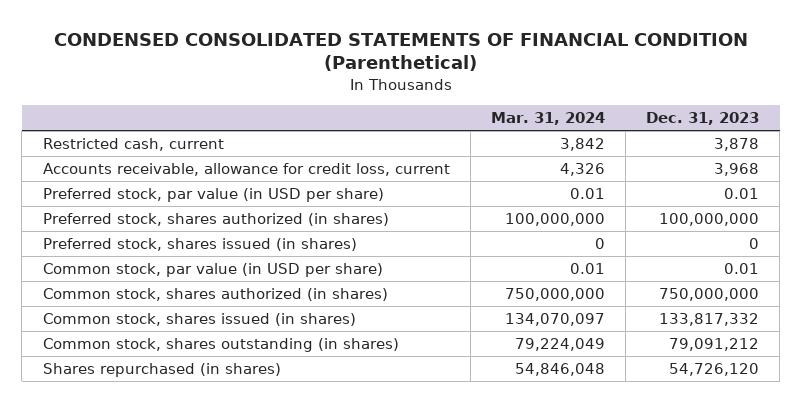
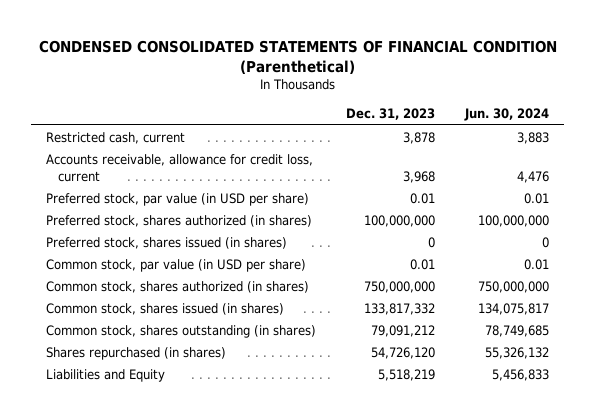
[490,112,605,126] Mar. 31, 2024 -> none
none -> [464,108,550,122] Jun. 30, 2024
none -> [46,368,166,382] Liabilities and Equity

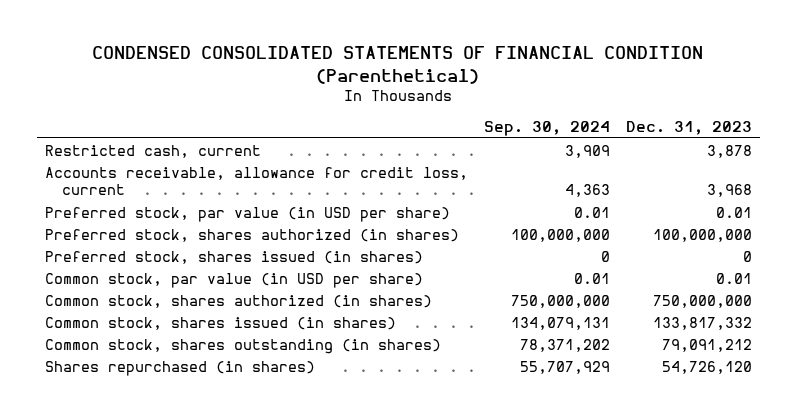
[464,108,550,122] Jun. 30, 2024 -> none
none -> [483,120,610,136] Sep. 30, 2024
[46,368,166,382] Liabilities and Equity -> none

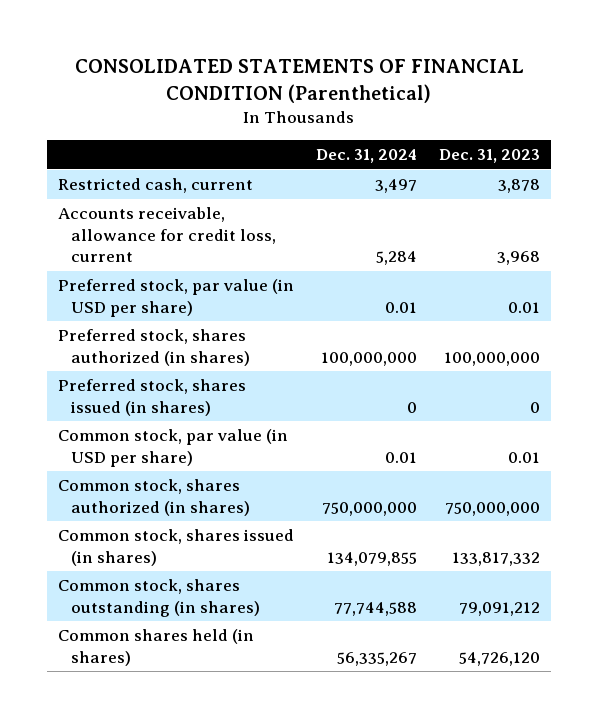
[92,46,704,84] CONDENSED CONSOLIDATED STATEMENTS OF FINANCIAL CONDITION (Parenthetical) -> [74,59,524,103] CONSOLIDATED STATEMENTS OF FINANCIAL CONDITION (Parenthetical)
[483,120,610,136] Sep. 30, 2024 -> none
none -> [315,149,417,164] Dec. 31, 2024
[44,360,315,376] Shares repurchased (in shares) -> [57,629,254,666] Common shares held (in shares)

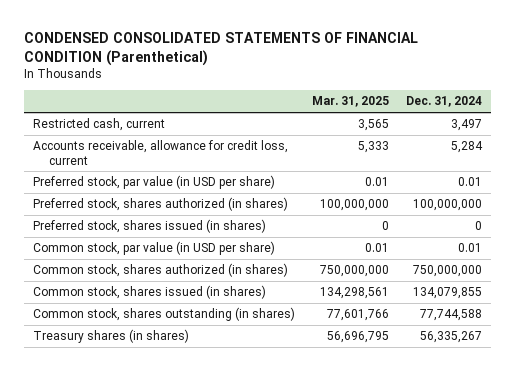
[74,59,524,103] CONSOLIDATED STATEMENTS OF FINANCIAL CONDITION (Parenthetical) -> [24,31,419,66] CONDENSED CONSOLIDATED STATEMENTS OF FINANCIAL CONDITION (Parenthetical)
[438,149,540,164] Dec. 31, 2023 -> none
none -> [311,96,389,108] Mar. 31, 2025
[57,629,254,666] Common shares held (in shares) -> [32,329,189,344] Treasury shares (in shares)

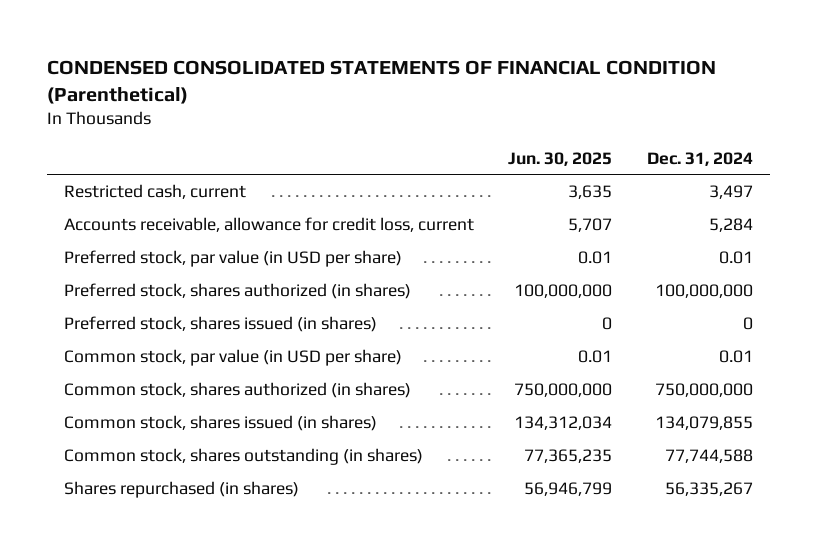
[311,96,389,108] Mar. 31, 2025 -> none
none -> [508,151,613,166] Jun. 30, 2025
[32,329,189,344] Treasury shares (in shares) -> [63,481,299,499] Shares repurchased (in shares)

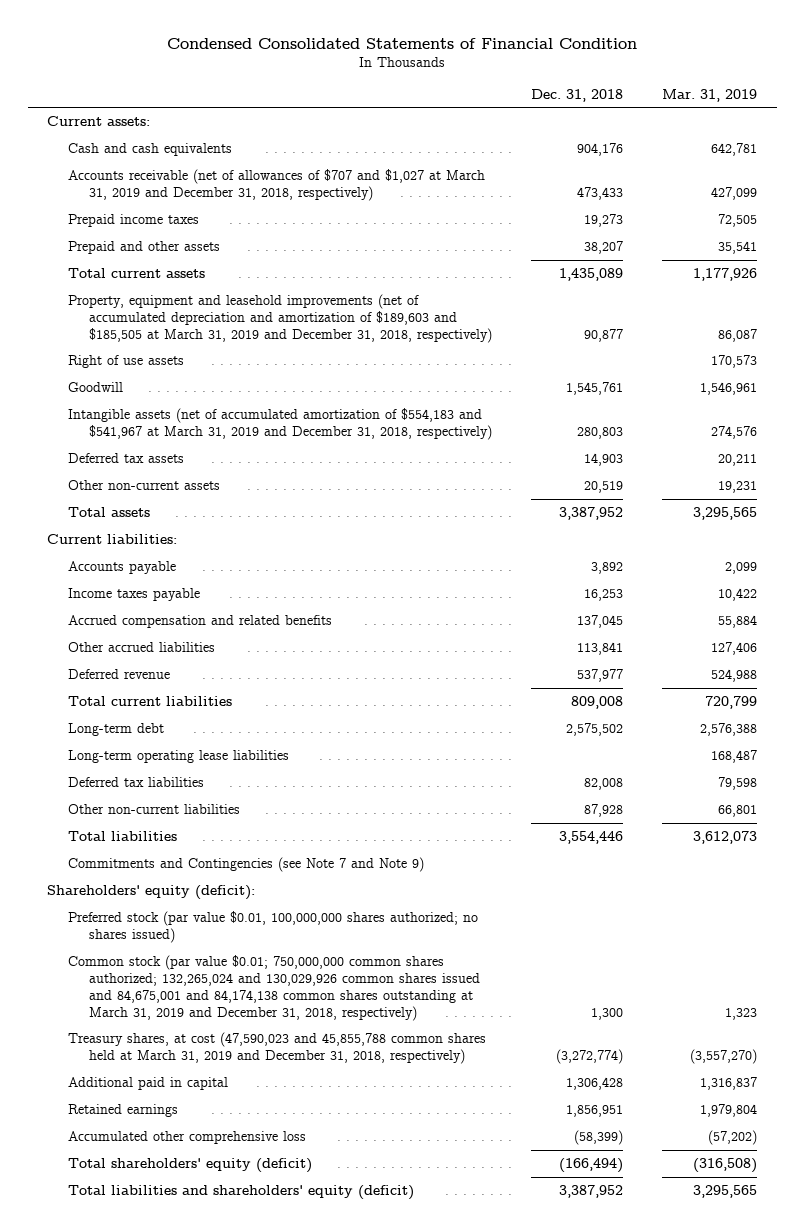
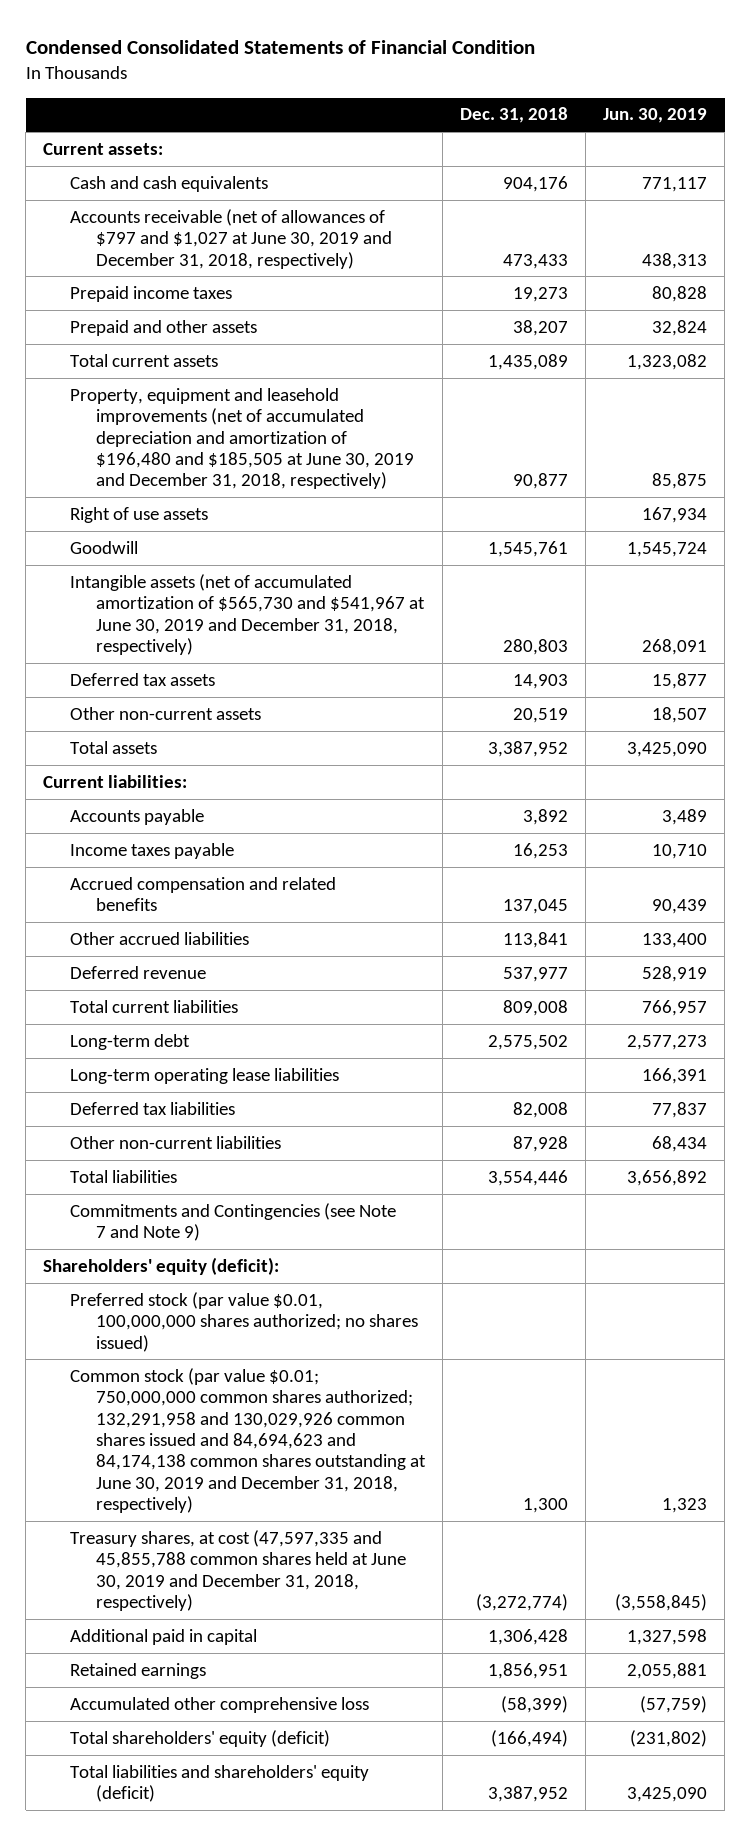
[662,88,758,102] Mar. 31, 2019 -> none
none -> [603,108,708,124] Jun. 30, 2019
[68,169,486,201] Accounts receivable (net of allowances of $707 and $1,027 at March 31, 2019 and December 31, 2018, respectively) -> [69,208,393,269] Accounts receivable (net of allowances of $797 and $1,027 at June 30, 2019 and December 31, 2018, respectively)
[68,294,493,343] Property, equipment and leasehold improvements (net of accumulated depreciation and amortization of $189,603 and $185,505 at March 31, 2019 and December 31, 2018, respectively) -> [69,387,415,490] Property, equipment and leasehold improvements (net of accumulated depreciation and amortization of $196,480 and $185,505 at June 30, 2019 and December 31, 2018, respectively)
[68,408,493,440] Intangible assets (net of accumulated amortization of $554,183 and $541,967 at March 31, 2019 and December 31, 2018, respectively) -> [69,573,426,656] Intangible assets (net of accumulated amortization of $565,730 and $541,967 at June 30, 2019 and December 31, 2018, respectively)
[68,955,481,1021] Common stock (par value $0.01; 750,000,000 common shares authorized; 132,265,024 and 130,029,926 common shares issued and 84,675,001 and 84,174,138 common shares outstanding at March 31, 2019 and December 31, 2018, respectively) -> [69,1367,427,1514] Common stock (par value $0.01; 750,000,000 common shares authorized; 132,291,958 and 130,029,926 common shares issued and 84,694,623 and 84,174,138 common shares outstanding at June 30, 2019 and December 31, 2018, respectively)
[68,1032,487,1064] Treasury shares, at cost (47,590,023 and 45,855,788 common shares held at March 31, 2019 and December 31, 2018, respectively) -> [69,1529,407,1612] Treasury shares, at cost (47,597,335 and 45,855,788 common shares held at June 30, 2019 and December 31, 2018, respectively)

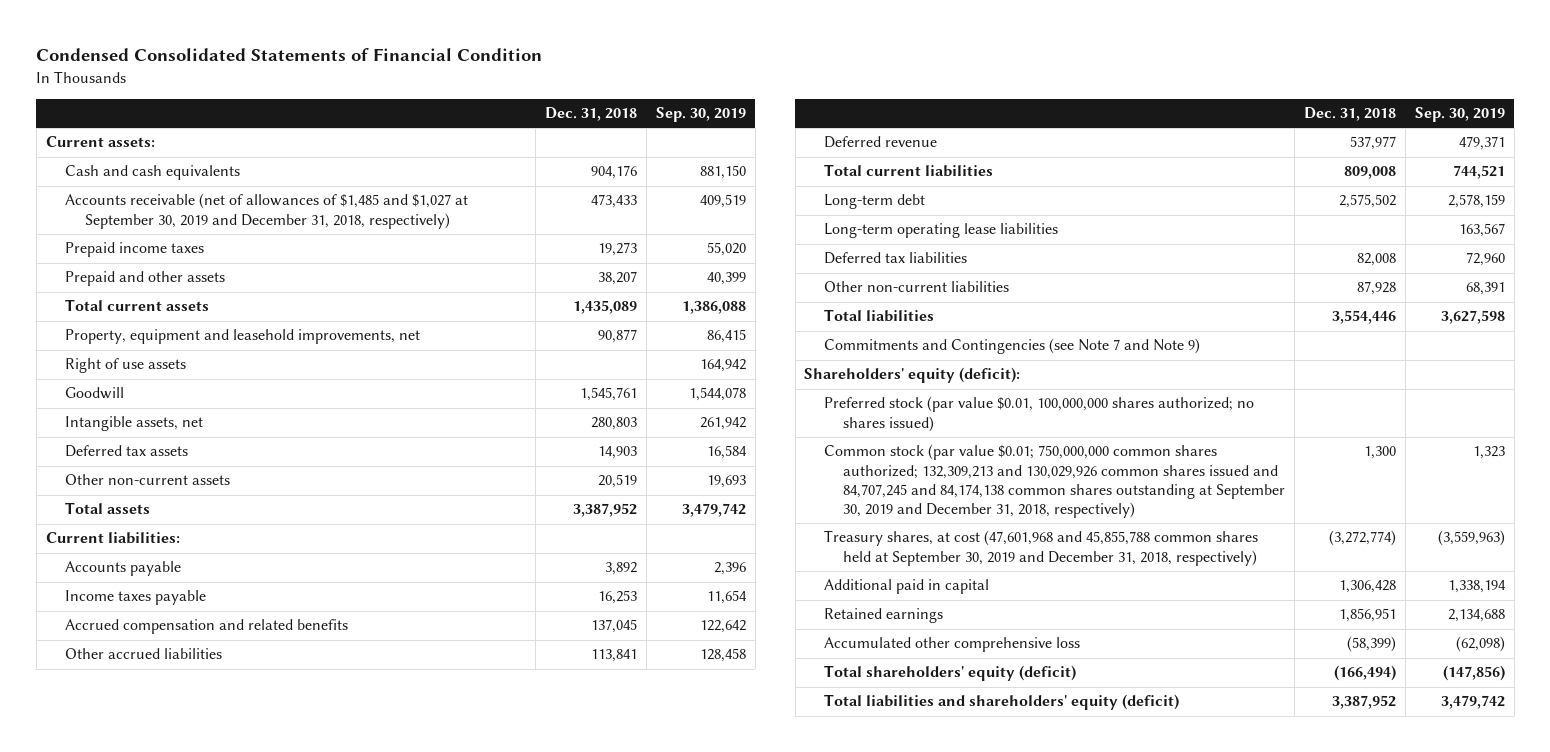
[603,108,708,124] Jun. 30, 2019 -> none
none -> [655,107,746,123] Sep. 30, 2019
[69,208,393,269] Accounts receivable (net of allowances of $797 and $1,027 at June 30, 2019 and December 31, 2018, respectively) -> [65,193,469,229] Accounts receivable (net of allowances of $1,485 and $1,027 at September 30, 2019 and December 31, 2018, respectively)
[69,387,415,490] Property, equipment and leasehold improvements (net of accumulated depreciation and amortization of $196,480 and $185,505 at June 30, 2019 and December 31, 2018, respectively) -> [65,329,421,345] Property, equipment and leasehold improvements, net
[69,573,426,656] Intangible assets (net of accumulated amortization of $565,730 and $541,967 at June 30, 2019 and December 31, 2018, respectively) -> [65,416,204,432] Intangible assets, net
[69,1367,427,1514] Common stock (par value $0.01; 750,000,000 common shares authorized; 132,291,958 and 130,029,926 common shares issued and 84,694,623 and 84,174,138 common shares outstanding at June 30, 2019 and December 31, 2018, respectively) -> [823,444,1286,519] Common stock (par value $0.01; 750,000,000 common shares authorized; 132,309,213 and 130,029,926 common shares issued and 84,707,245 and 84,174,138 common shares outstanding at September 30, 2019 and December 31, 2018, respectively)
[69,1529,407,1612] Treasury shares, at cost (47,597,335 and 45,855,788 common shares held at June 30, 2019 and December 31, 2018, respectively) -> [823,530,1258,566] Treasury shares, at cost (47,601,968 and 45,855,788 common shares held at September 30, 2019 and December 31, 2018, respectively)

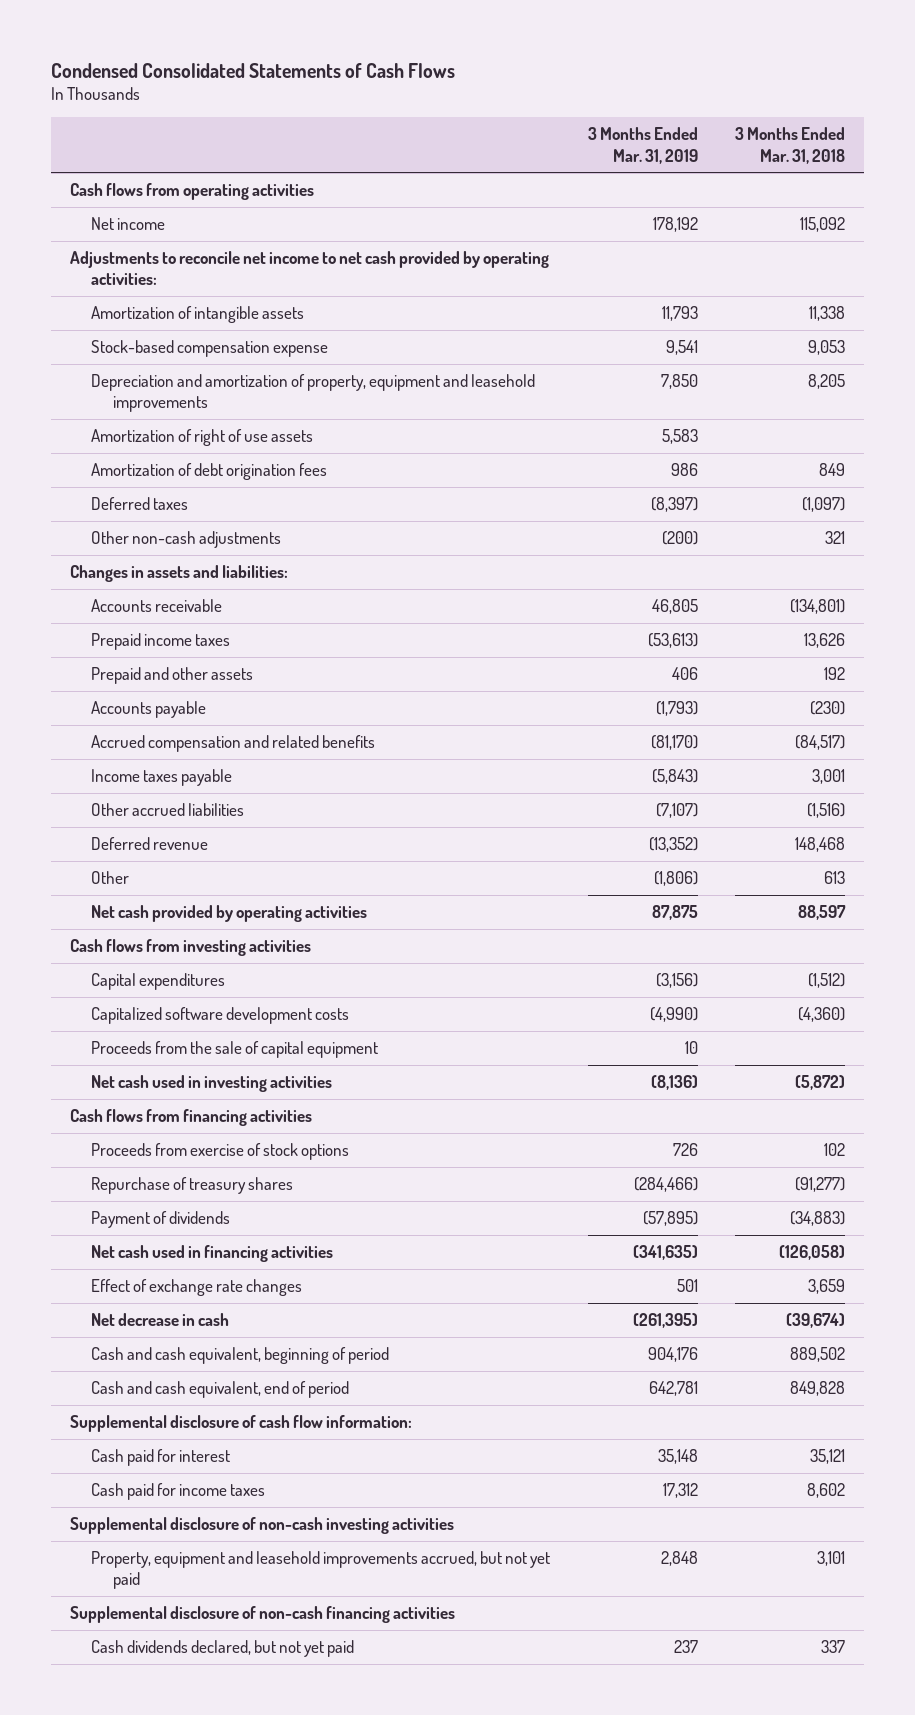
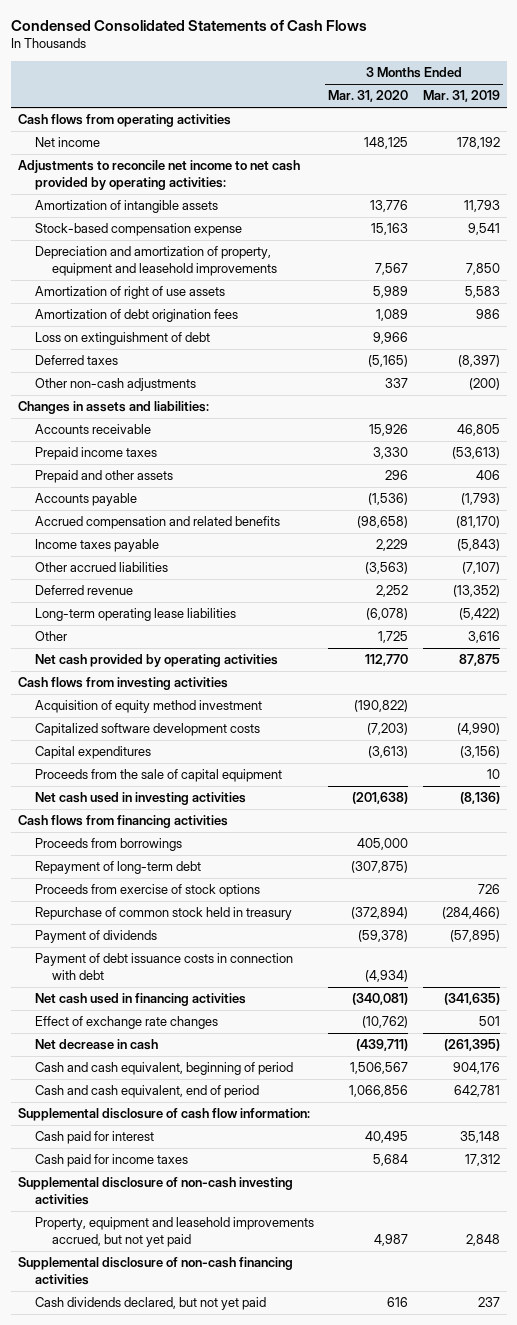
[735,127,846,164] 3 Months Ended Mar. 31, 2018 -> none
none -> [328,90,409,103] Mar. 31, 2020
none -> [35,332,211,346] Loss on extinguishment of debt
none -> [35,608,237,622] Long-term operating lease liabilities
[653,871,698,887] (1,806) -> [467,631,500,644] 3,616
none -> [35,700,263,714] Acquisition of equity method investment
[91,973,226,991] Capital expenditures -> [35,746,152,760] Capital expenditures
none -> [35,838,183,852] Proceeds from borrowings
none -> [35,861,202,875] Repayment of long-term debt
[91,1177,294,1195] Repurchase of treasury shares -> [35,907,293,921] Repurchase of common stock held in treasury
none -> [35,953,294,980] Payment of debt issuance costs in connection with debt

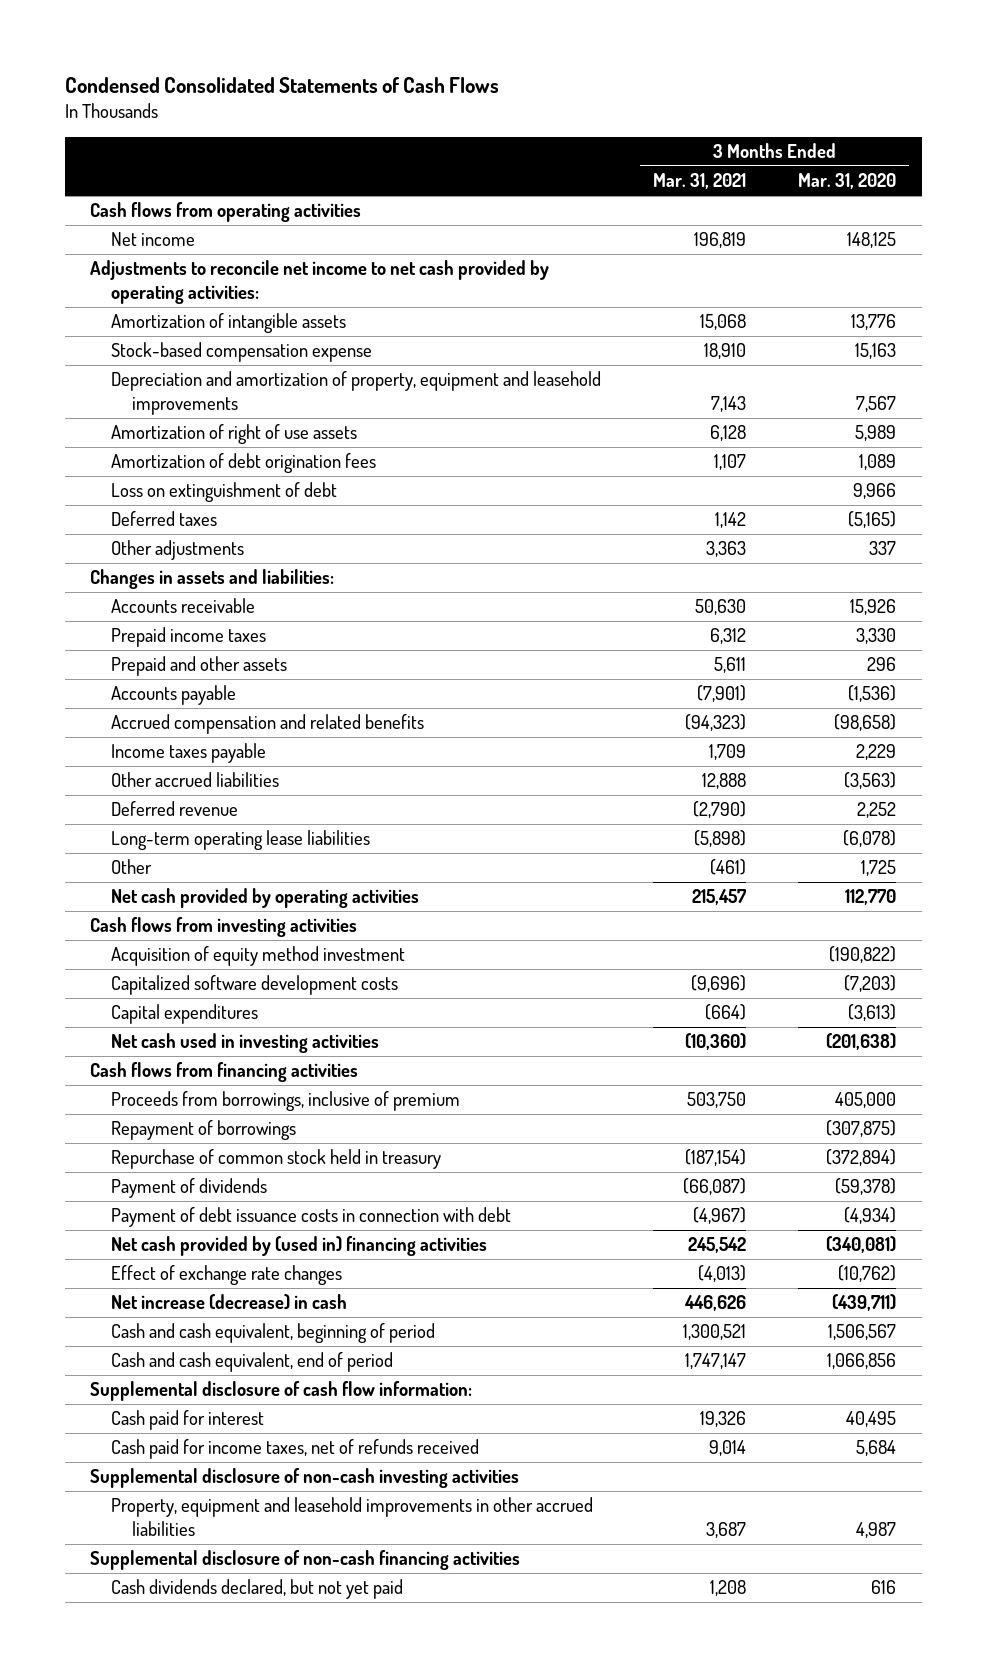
[422,90,500,103] Mar. 31, 2019 -> none
none -> [653,173,747,190] Mar. 31, 2021
[35,378,197,392] Other non-cash adjustments -> [111,540,245,561] Other adjustments
[35,769,283,783] Proceeds from the sale of capital equipment -> none
[35,884,261,898] Proceeds from exercise of stock options -> none
[35,838,183,852] Proceeds from borrowings -> [111,1091,461,1112] Proceeds from borrowings, inclusive of premium
[35,861,202,875] Repayment of long-term debt -> [111,1120,297,1141] Repayment of borrowings
[35,993,247,1007] Net cash used in financing activities -> [111,1236,488,1257] Net cash provided by (used in) financing activities
[35,1039,159,1051] Net decrease in cash -> [111,1294,348,1311] Net increase (decrease) in cash
[35,1154,189,1168] Cash paid for income taxes -> [111,1439,480,1460] Cash paid for income taxes, net of refunds received
[35,1217,315,1247] Property, equipment and leasehold improvements accrued, but not yet paid -> [111,1497,594,1536] Property, equipment and leasehold improvements in other accrued liabilities

